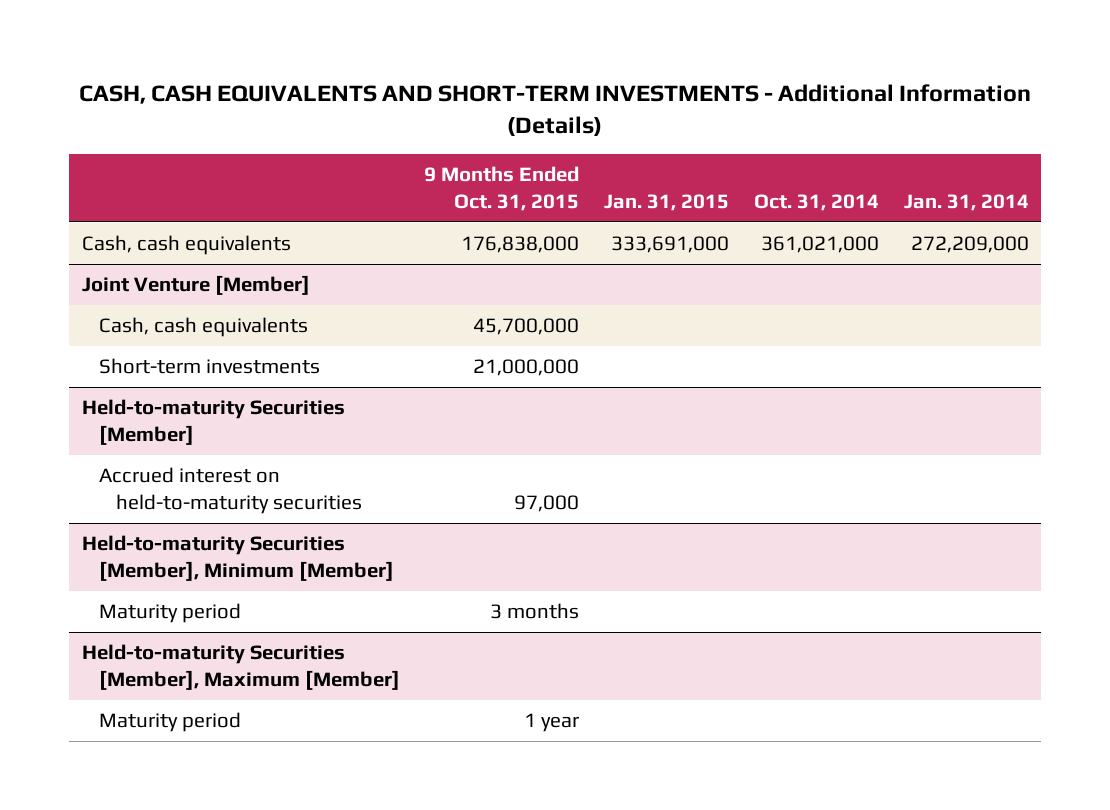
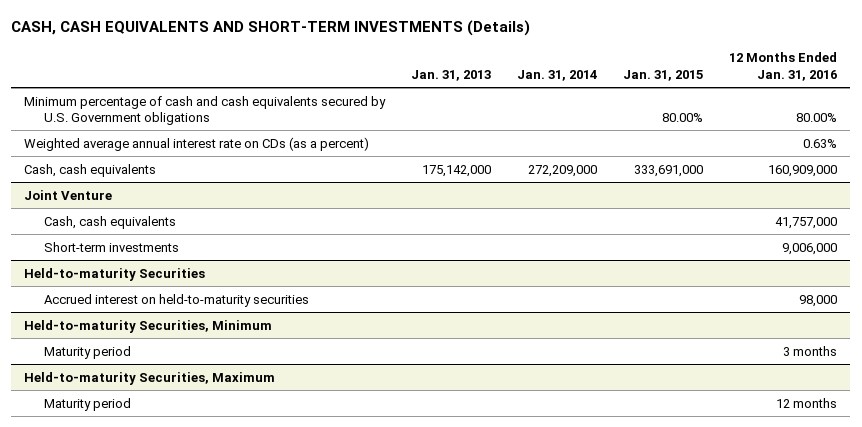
[79,84,1032,137] CASH, CASH EQUIVALENTS AND SHORT-TERM INVESTMENTS - Additional Information (Details) -> [11,19,531,36] CASH, CASH EQUIVALENTS AND SHORT-TERM INVESTMENTS (Details)
[424,166,580,211] 9 Months Ended Oct. 31, 2015 -> none
[753,193,879,211] Oct. 31, 2014 -> none
none -> [411,69,492,81] Jan. 31, 2013
none -> [729,52,838,81] 12 Months Ended Jan. 31, 2016
none -> [24,95,387,126] Minimum percentage of cash and cash equivalents secured by U.S. Government obligations
none -> [24,136,370,151] Weighted average annual interest rate on CDs (as a percent)
[81,275,310,296] Joint Venture [Member] -> [24,189,113,200] Joint Venture
[81,399,345,445] Held-to-maturity Securities [Member] -> [24,267,206,281] Held-to-maturity Securities
[81,535,394,581] Held-to-maturity Securities [Member], Minimum [Member] -> [24,319,273,333] Held-to-maturity Securities, Minimum
[81,644,400,690] Held-to-maturity Securities [Member], Maximum [Member] -> [24,371,276,385] Held-to-maturity Securities, Maximum

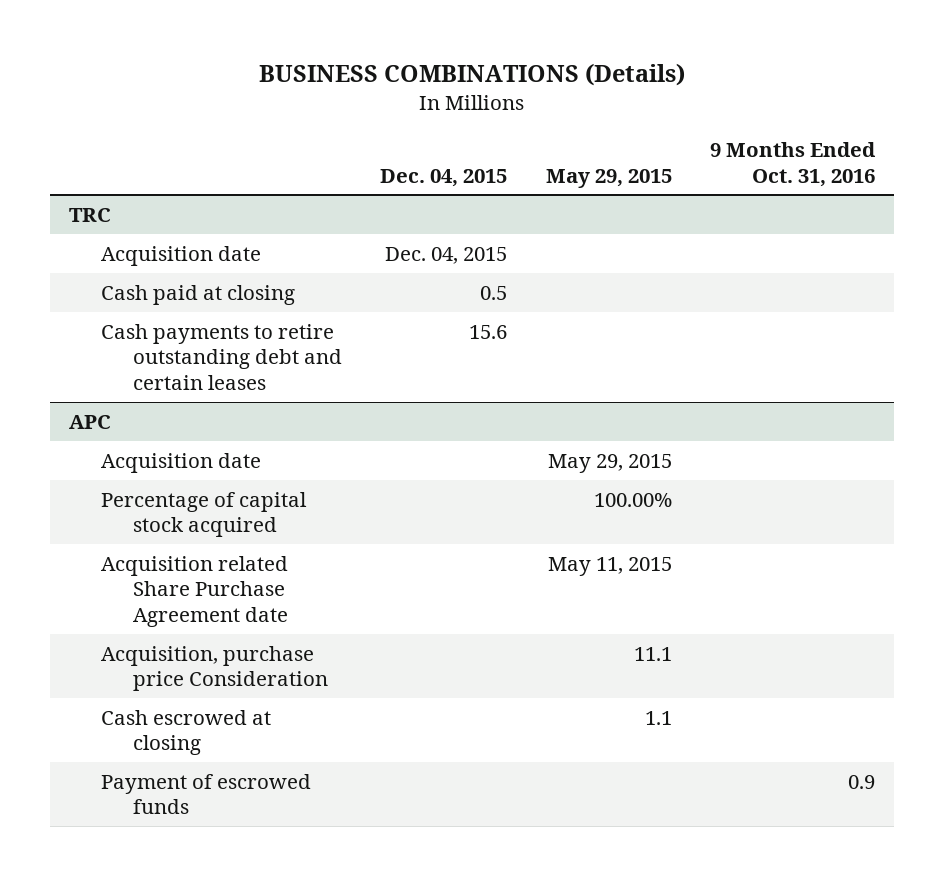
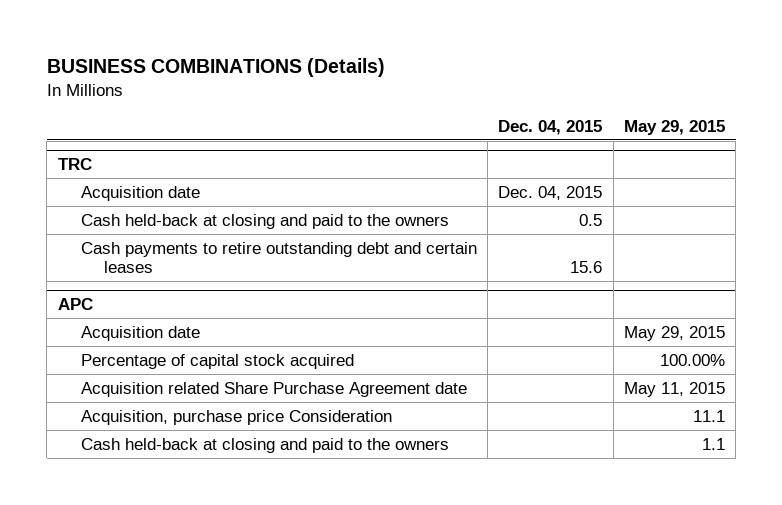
[709,142,876,187] 9 Months Ended Oct. 31, 2016 -> none
[101,284,296,305] Cash paid at closing -> [80,213,449,229] Cash held-back at closing and paid to the owners
[101,709,272,756] Cash escrowed at closing -> none
[101,773,312,815] Payment of escrowed funds -> none
none -> [80,437,449,453] Cash held-back at closing and paid to the owners

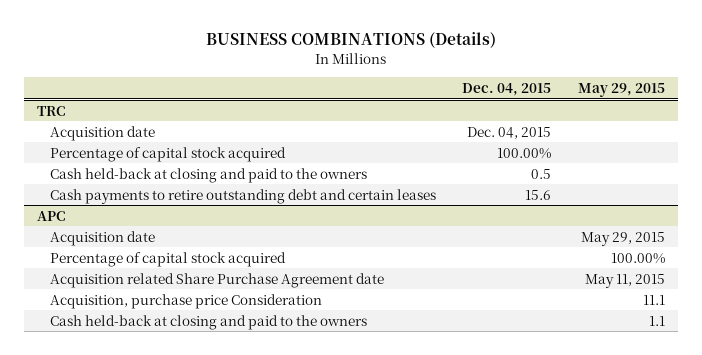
none -> [49,146,286,162] Percentage of capital stock acquired

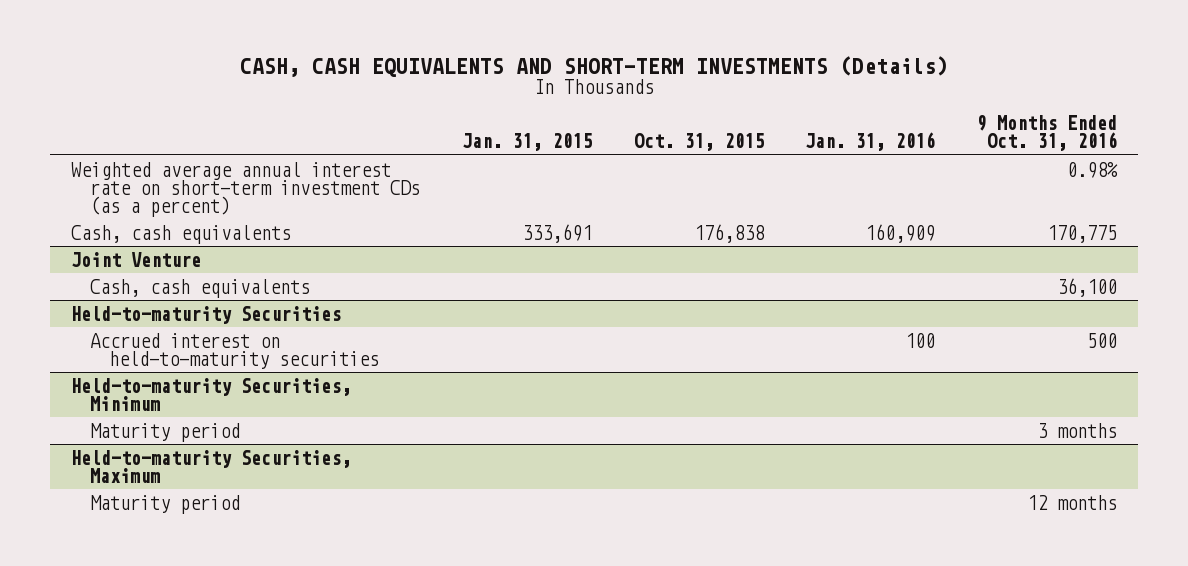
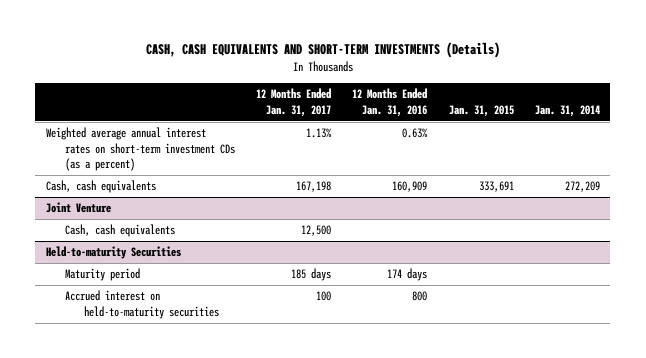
[633,133,764,152] Oct. 31, 2015 -> none
[805,132,936,152] Jan. 31, 2016 -> none
[977,115,1118,152] 9 Months Ended Oct. 31, 2016 -> none
none -> [256,88,332,117] 12 Months Ended Jan. 31, 2017
none -> [352,88,428,117] 12 Months Ended Jan. 31, 2016
none -> [534,104,600,117] Jan. 31, 2014
[70,161,420,217] Weighted average annual interest rate on short-term investment CDs (as a percent) -> [45,127,236,172] Weighted average annual interest rates on short-term investment CDs (as a percent)
none -> [65,268,141,282] Maturity period
[70,377,351,411] Held-to-maturity Securities, Minimum -> none
[89,422,240,442] Maturity period -> none
[70,449,351,483] Held-to-maturity Securities, Maximum -> none
[89,494,240,514] Maturity period -> none

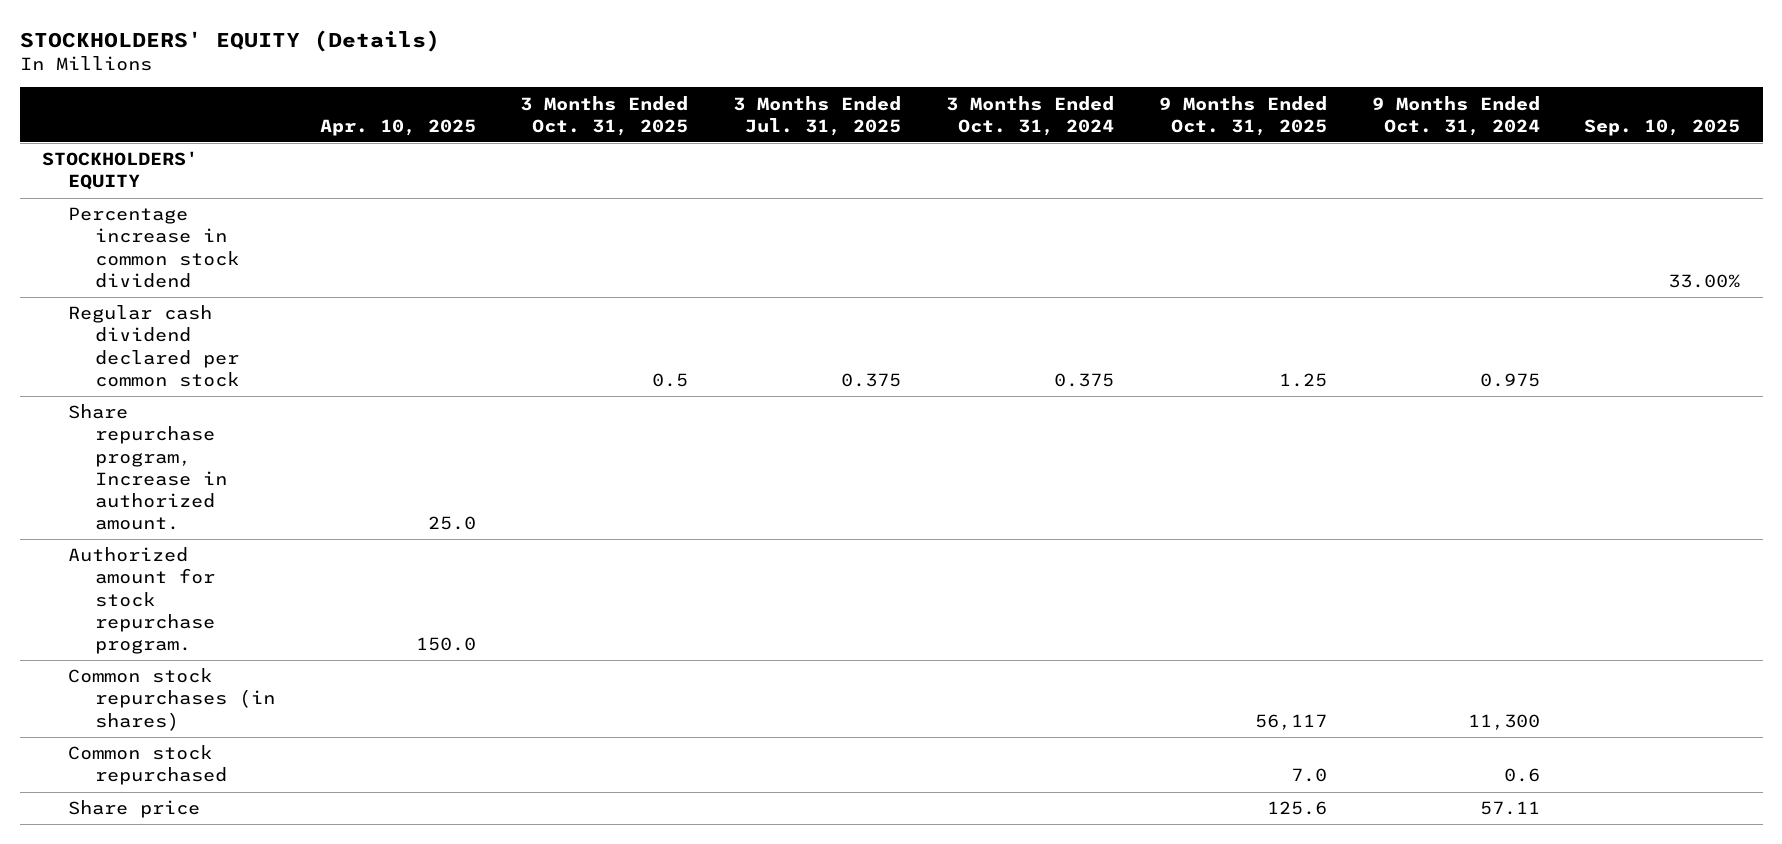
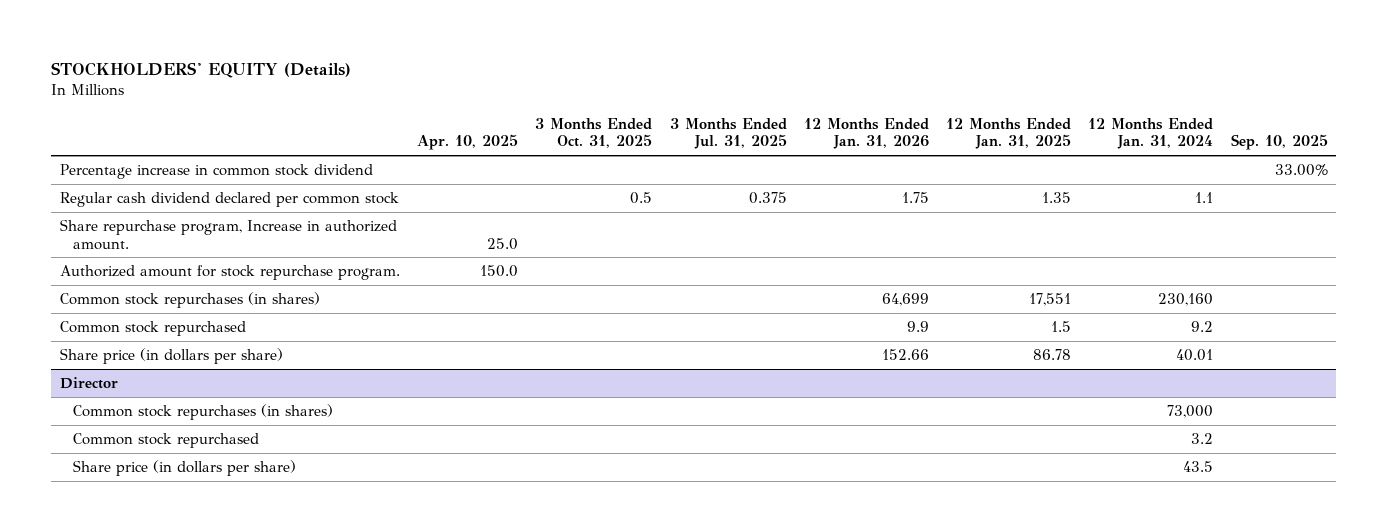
[945,95,1114,136] 3 Months Ended Oct. 31, 2024 -> none
[1158,95,1327,136] 9 Months Ended Oct. 31, 2025 -> none
[1371,95,1540,136] 9 Months Ended Oct. 31, 2024 -> none
none -> [803,117,929,150] 12 Months Ended Jan. 31, 2026
none -> [946,117,1072,150] 12 Months Ended Jan. 31, 2025
none -> [1088,117,1214,150] 12 Months Ended Jan. 31, 2024
[41,151,198,191] STOCKHOLDERS' EQUITY -> none
[68,800,201,819] Share price -> [60,348,284,365] Share price (in dollars per share)
none -> [60,377,119,390] Director
none -> [73,404,334,421] Common stock repurchases (in shares)
none -> [73,433,260,449] Common stock repurchased
none -> [73,460,297,477] Share price (in dollars per share)

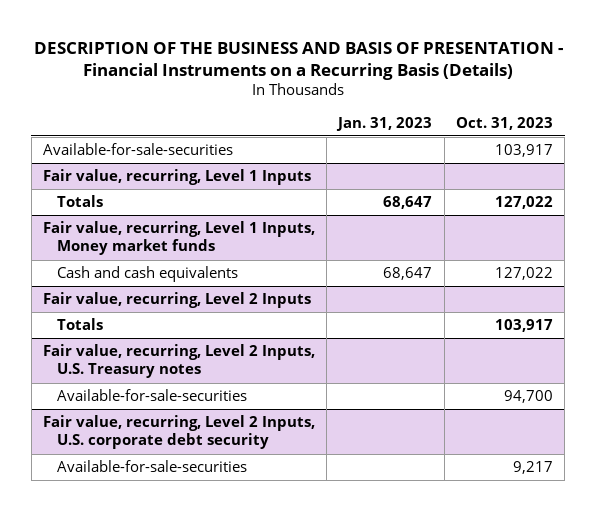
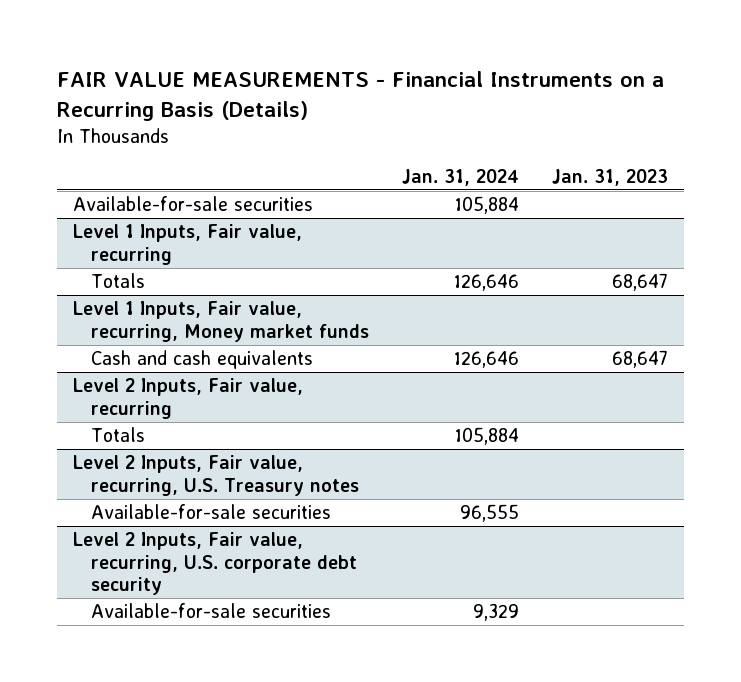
[33,41,563,80] DESCRIPTION OF THE BUSINESS AND BASIS OF PRESENTATION - Financial Instruments on a Recurring Basis (Details) -> [57,71,665,122] FAIR VALUE MEASUREMENTS - Financial Instruments on a Recurring Basis (Details)
[455,116,553,130] Oct. 31, 2023 -> none
none -> [402,168,520,186] Jan. 31, 2024
[43,143,234,156] Available-for-sale-securities -> [73,196,314,212] Available-for-sale securities
[43,169,312,186] Fair value, recurring, Level 1 Inputs -> [73,224,303,265] Level 1 Inputs, Fair value, recurring
[43,221,316,256] Fair value, recurring, Level 1 Inputs, Money market funds -> [73,301,370,342] Level 1 Inputs, Fair value, recurring, Money market funds
[43,292,312,309] Fair value, recurring, Level 2 Inputs -> [73,378,304,419] Level 2 Inputs, Fair value, recurring
[43,344,316,379] Fair value, recurring, Level 2 Inputs, U.S. Treasury notes -> [73,455,360,496] Level 2 Inputs, Fair value, recurring, U.S. Treasury notes
[56,389,247,402] Available-for-sale-securities -> [91,504,332,520] Available-for-sale securities
[43,415,316,450] Fair value, recurring, Level 2 Inputs, U.S. corporate debt security -> [73,532,358,596] Level 2 Inputs, Fair value, recurring, U.S. corporate debt security
[56,460,247,473] Available-for-sale-securities -> [91,603,332,619] Available-for-sale securities

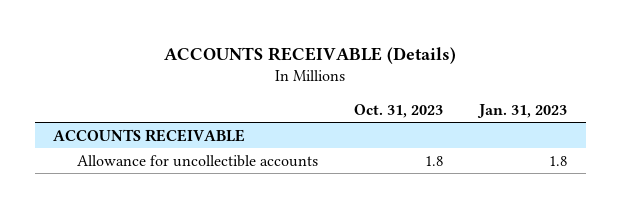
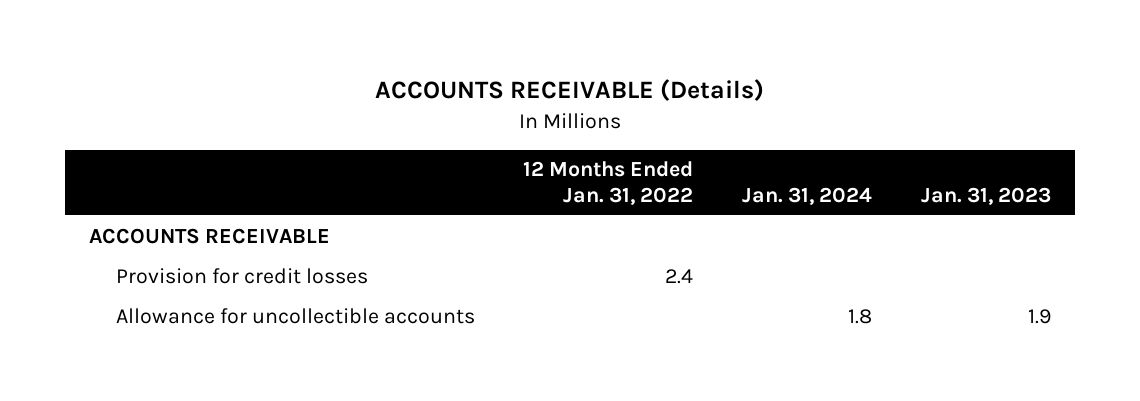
[354,103,444,118] Oct. 31, 2023 -> none
none -> [523,161,694,205] 12 Months Ended Jan. 31, 2022
none -> [741,186,872,205] Jan. 31, 2024
none -> [115,267,368,284] Provision for credit losses
[549,155,568,166] 1.8 -> [1027,308,1051,324] 1.9

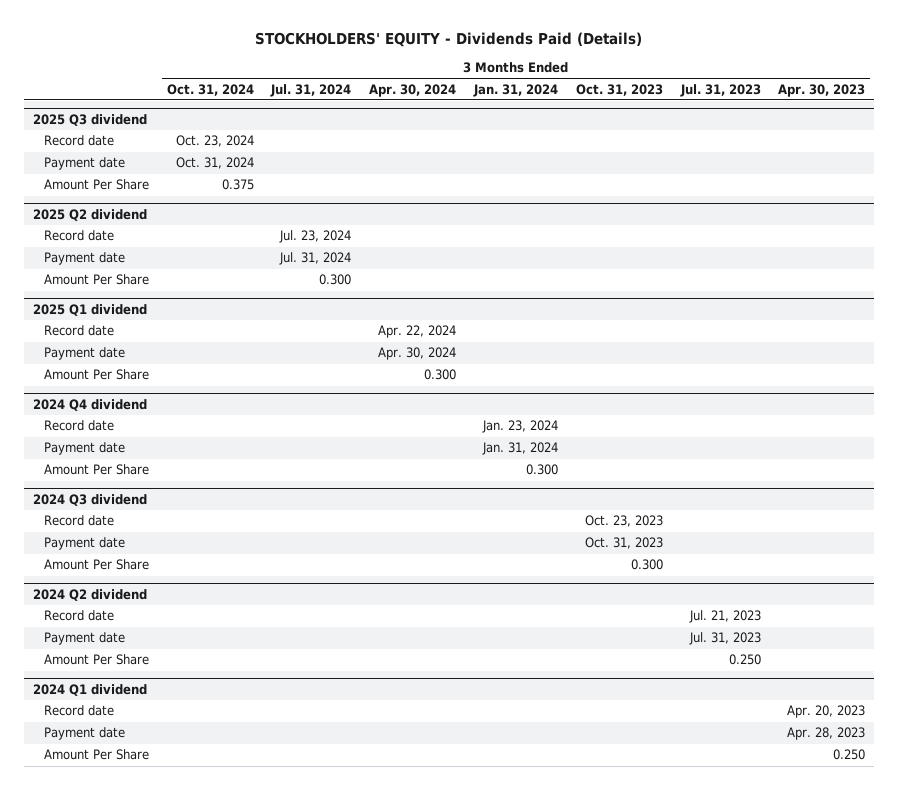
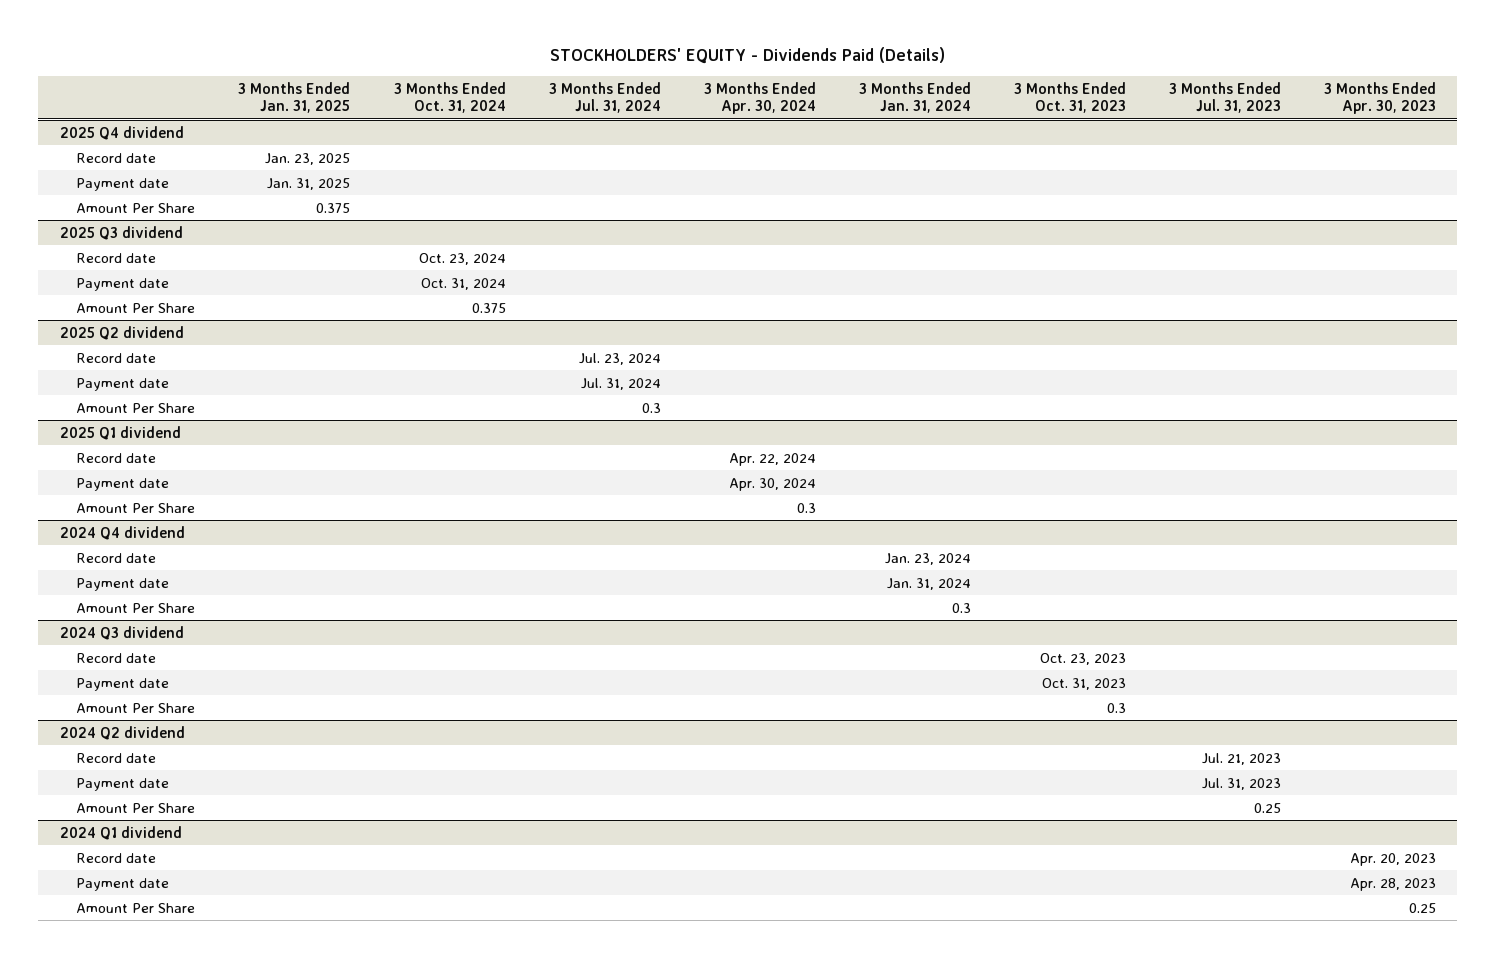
none -> [238,82,351,114] 3 Months Ended Jan. 31, 2025
none -> [59,125,184,140] 2025 Q4 dividend
none -> [76,152,157,163] Record date
none -> [76,177,170,191] Payment date
none -> [76,202,196,213] Amount Per Share
[319,274,352,286] 0.300 -> [641,402,661,413] 0.3
[424,369,457,381] 0.300 -> [796,502,816,513] 0.3
[526,464,559,476] 0.300 -> [951,602,971,613] 0.3
[630,559,663,571] 0.300 -> [1106,702,1126,713] 0.3
[728,654,761,666] 0.250 -> [1253,802,1281,813] 0.25
[833,749,866,761] 0.250 -> [1408,902,1436,913] 0.25

